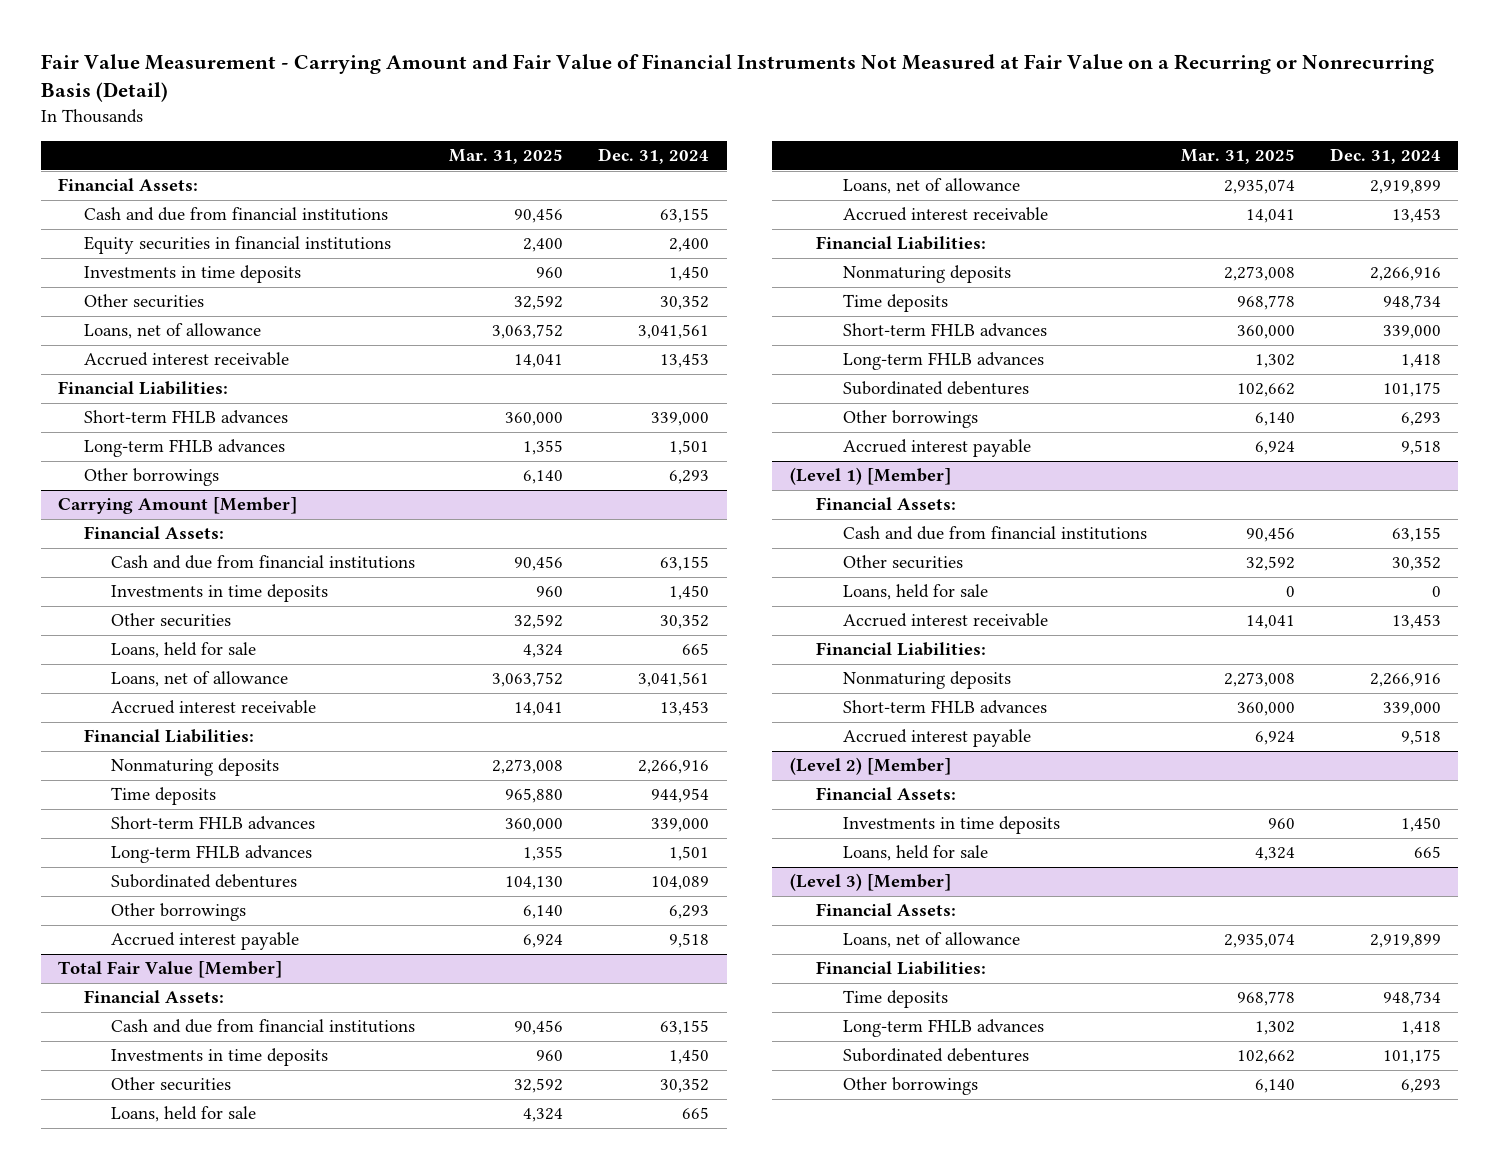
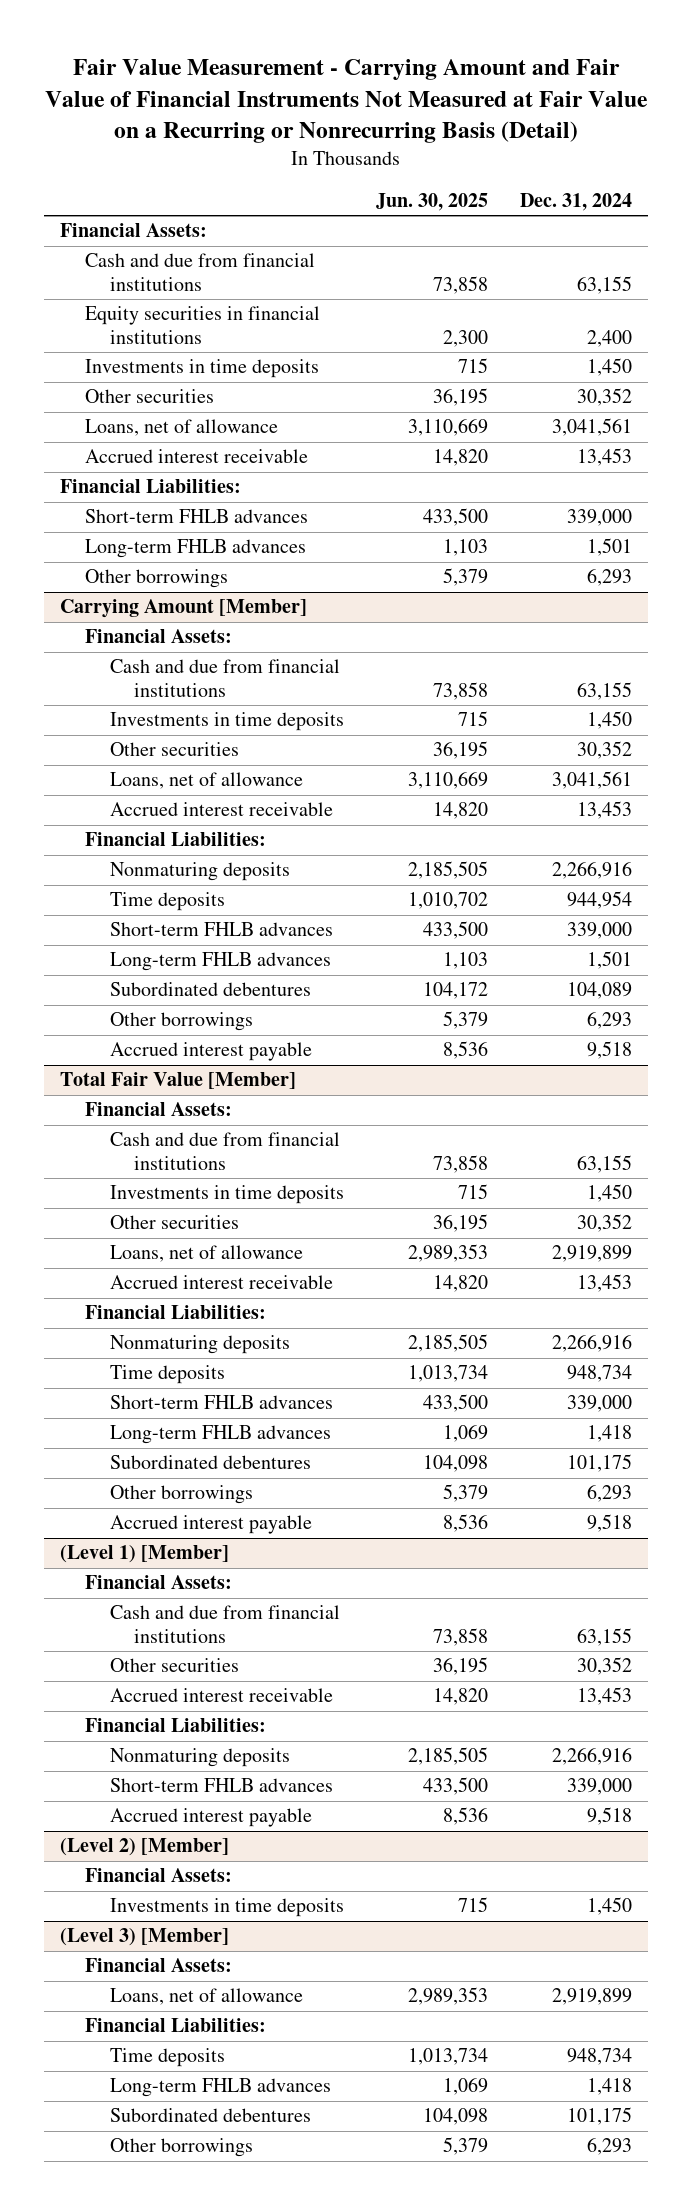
[449,149,564,165] Mar. 31, 2025 -> none
none -> [375,193,488,212] Jun. 30, 2025
[110,642,256,659] Loans, held for sale -> none
[110,1106,256,1123] Loans, held for sale -> none
[842,584,988,601] Loans, held for sale -> none
[842,845,988,862] Loans, held for sale -> none

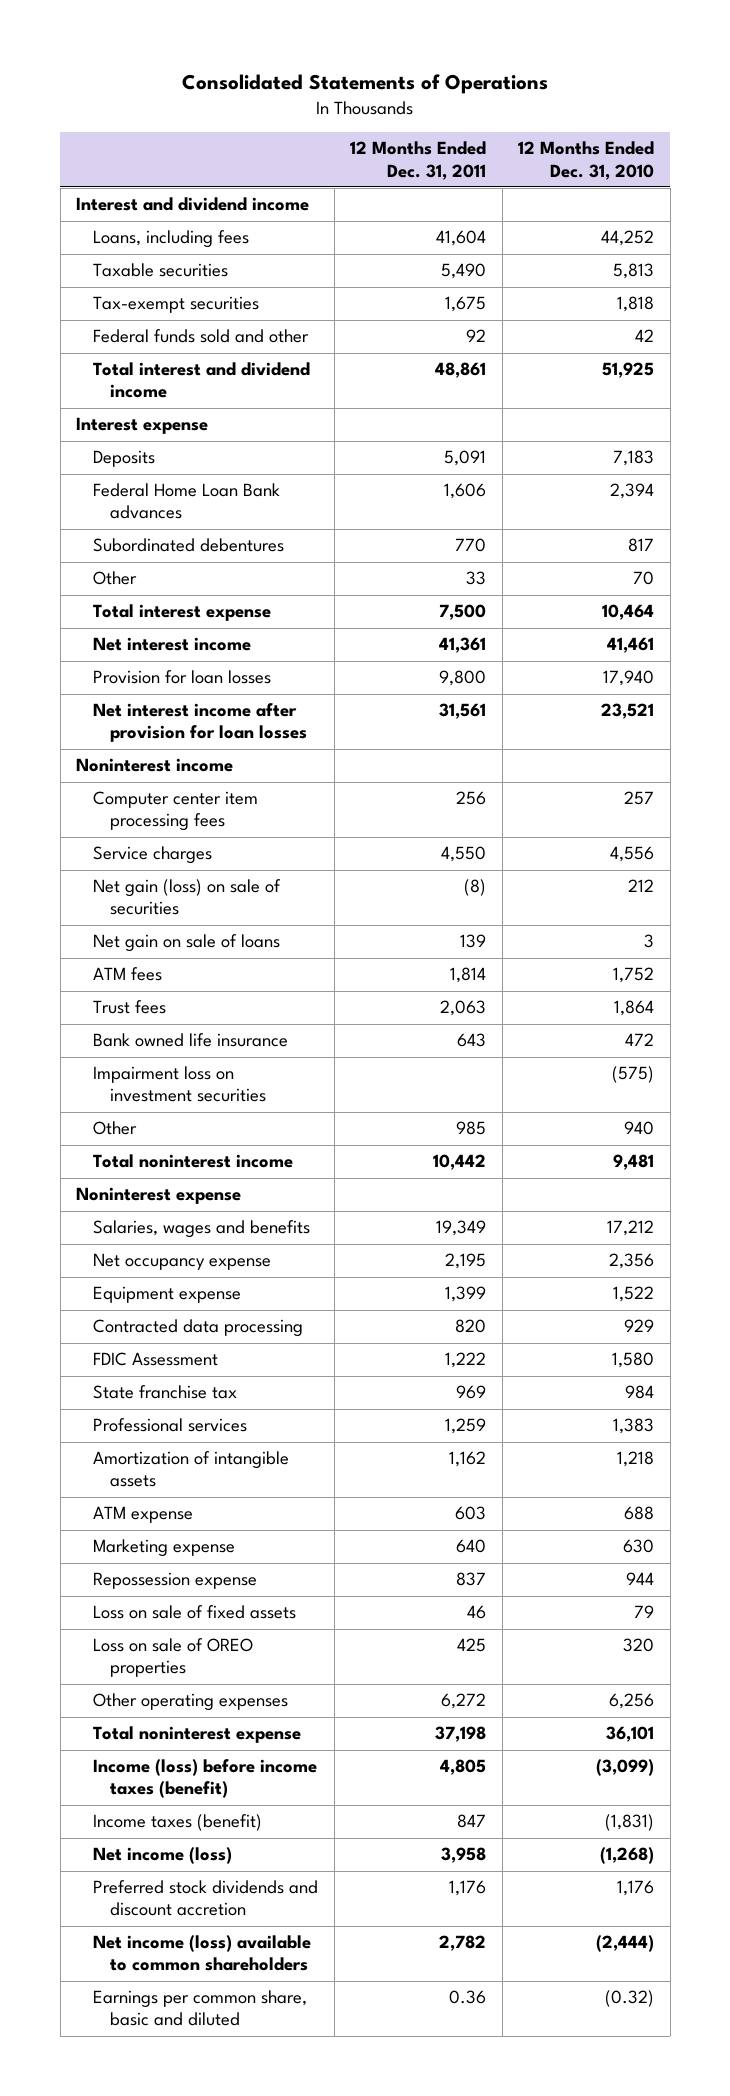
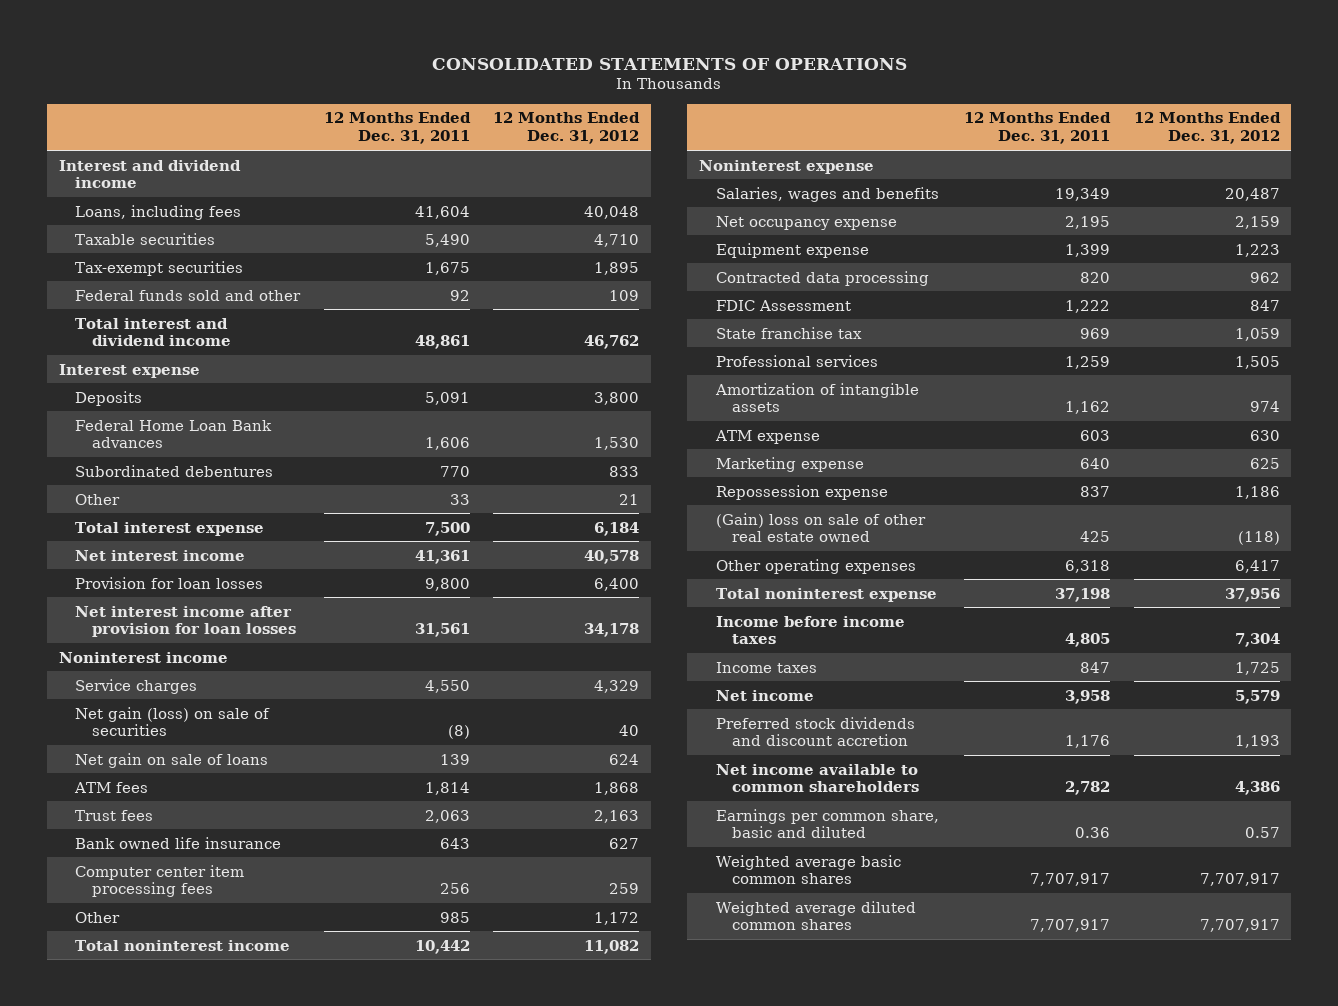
[182,73,549,94] Consolidated Statements of Operations -> [432,57,908,70] CONSOLIDATED STATEMENTS OF OPERATIONS
[518,141,655,180] 12 Months Ended Dec. 31, 2010 -> none
none -> [493,112,641,145] 12 Months Ended Dec. 31, 2012
[92,1066,266,1103] Impairment loss on investment securities -> none
[92,791,258,832] Computer center item processing fees -> [75,864,245,898] Computer center item processing fees
[92,1605,296,1620] Loss on sale of fixed assets -> none
[92,1638,253,1678] Loss on sale of OREO properties -> [715,512,926,543] (Gain) loss on sale of other real estate owned
[441,1693,487,1710] 6,272 -> [1065,559,1111,573] 6,318
[92,1759,317,1799] Income (loss) before income taxes (benefit) -> [715,615,905,645] Income before income taxes
[92,1814,262,1832] Income taxes (benefit) -> [715,661,817,673] Income taxes
[92,1847,232,1865] Net income (loss) -> [715,689,814,701] Net income
[92,1935,311,1972] Net income (loss) available to common shareholders -> [715,763,920,793] Net income available to common shareholders
none -> [715,854,901,885] Weighted average basic common shares
none -> [715,900,916,931] Weighted average diluted common shares

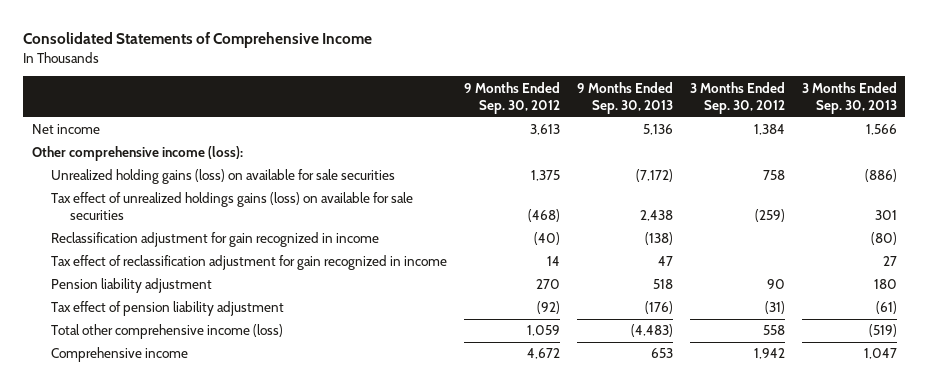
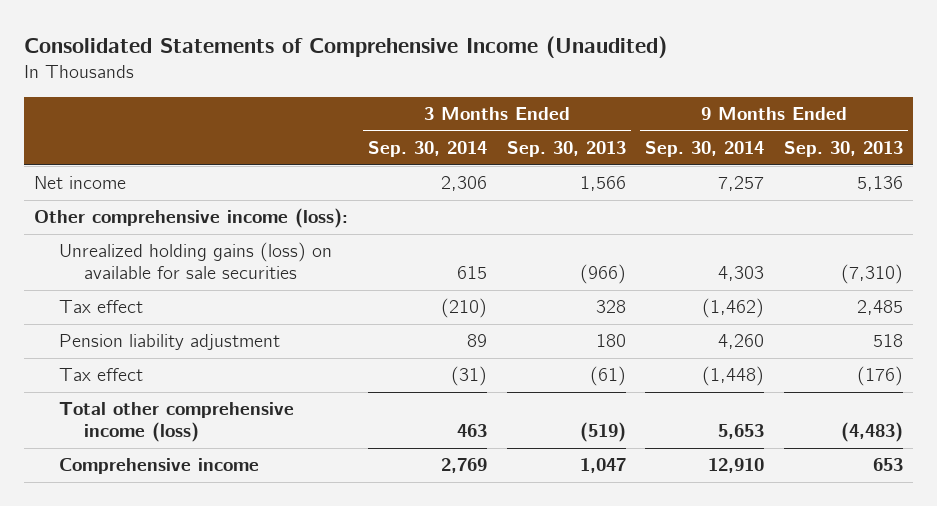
[23,32,373,49] Consolidated Statements of Comprehensive Income -> [24,36,668,59] Consolidated Statements of Comprehensive Income (Unaudited)
[463,81,560,114] 9 Months Ended Sep. 30, 2012 -> none
[689,81,785,114] 3 Months Ended Sep. 30, 2012 -> none
none -> [367,141,487,158] Sep. 30, 2014
none -> [645,141,765,158] Sep. 30, 2014
[50,192,413,221] Tax effect of unrealized holdings gains (loss) on available for sale securities -> none
[50,232,379,248] Reclassification adjustment for gain recognized in income -> none
[50,255,447,271] Tax effect of reclassification adjustment for gain recognized in income -> none
[635,169,673,183] (7,172) -> [841,264,904,285] (7,310)
[864,169,897,183] (886) -> [579,264,626,285] (966)
none -> [58,300,143,314] Tax effect
[50,301,284,317] Tax effect of pension liability adjustment -> [58,368,143,382] Tax effect

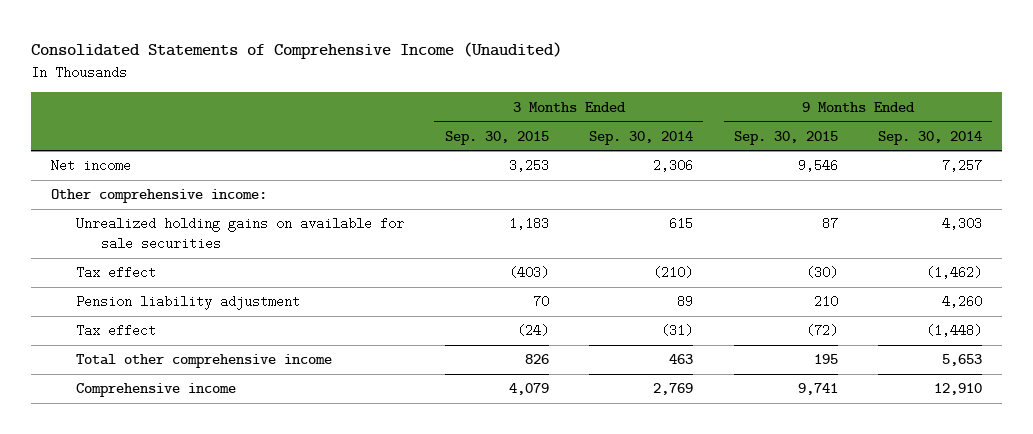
[506,141,626,158] Sep. 30, 2013 -> none
[784,141,904,158] Sep. 30, 2013 -> none
none -> [444,130,549,145] Sep. 30, 2015
none -> [733,130,838,145] Sep. 30, 2015
[34,208,349,229] Other comprehensive income (loss): -> [51,189,268,204] Other comprehensive income:
[58,242,332,280] Unrealized holding gains (loss) on available for sale securities -> [76,217,405,251] Unrealized holding gains on available for sale securities
[58,402,294,443] Total other comprehensive income (loss) -> [76,354,333,369] Total other comprehensive income

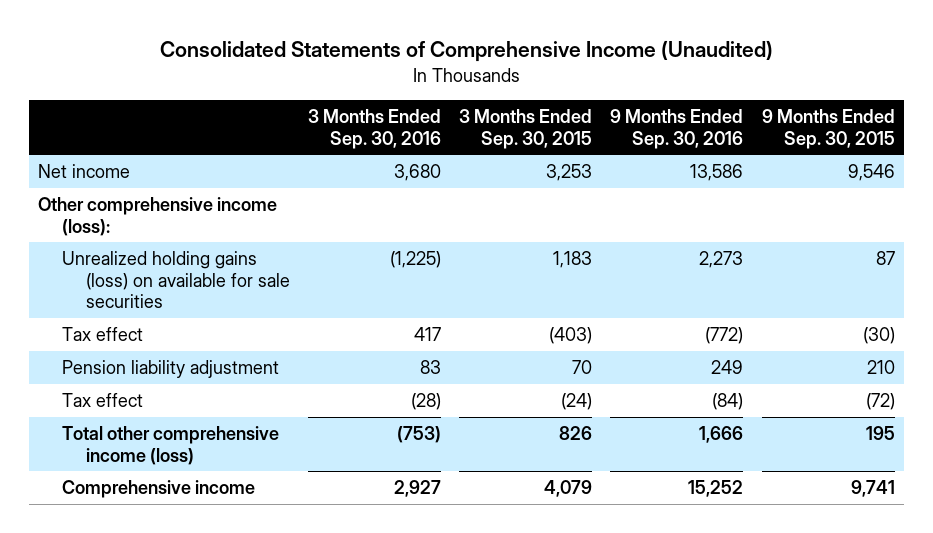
[589,130,694,145] Sep. 30, 2014 -> none
[878,130,983,145] Sep. 30, 2014 -> none
none -> [307,109,441,149] 3 Months Ended Sep. 30, 2016
none -> [610,109,744,149] 9 Months Ended Sep. 30, 2016
[51,189,268,204] Other comprehensive income: -> [38,196,278,236] Other comprehensive income (loss):
[76,217,405,251] Unrealized holding gains on available for sale securities -> [61,250,290,309] Unrealized holding gains (loss) on available for sale securities
[76,354,333,369] Total other comprehensive income -> [61,425,279,465] Total other comprehensive income (loss)

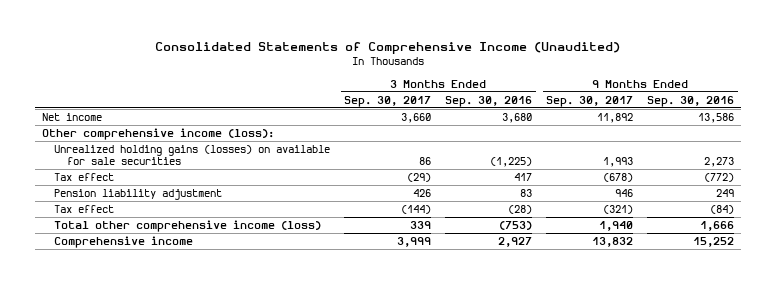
[459,109,593,149] 3 Months Ended Sep. 30, 2015 -> none
[761,109,895,149] 9 Months Ended Sep. 30, 2015 -> none
none -> [344,95,432,107] Sep. 30, 2017
none -> [546,95,634,107] Sep. 30, 2017
[61,250,290,309] Unrealized holding gains (loss) on available for sale securities -> [54,144,331,166] Unrealized holding gains (losses) on available for sale securities

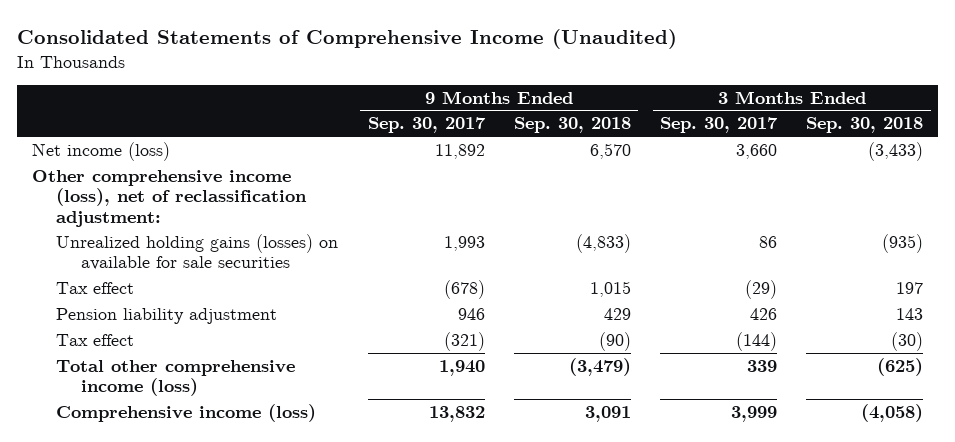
[445,95,533,107] Sep. 30, 2016 -> none
[647,95,735,107] Sep. 30, 2016 -> none
none -> [513,117,631,134] Sep. 30, 2018
none -> [806,117,924,134] Sep. 30, 2018
[41,112,102,121] Net income -> [31,141,170,161] Net income (loss)
[41,127,274,140] Other comprehensive income (loss): -> [31,169,308,227] Other comprehensive income (loss), net of reclassification adjustment:
[54,235,194,248] Comprehensive income -> [56,403,317,422] Comprehensive income (loss)

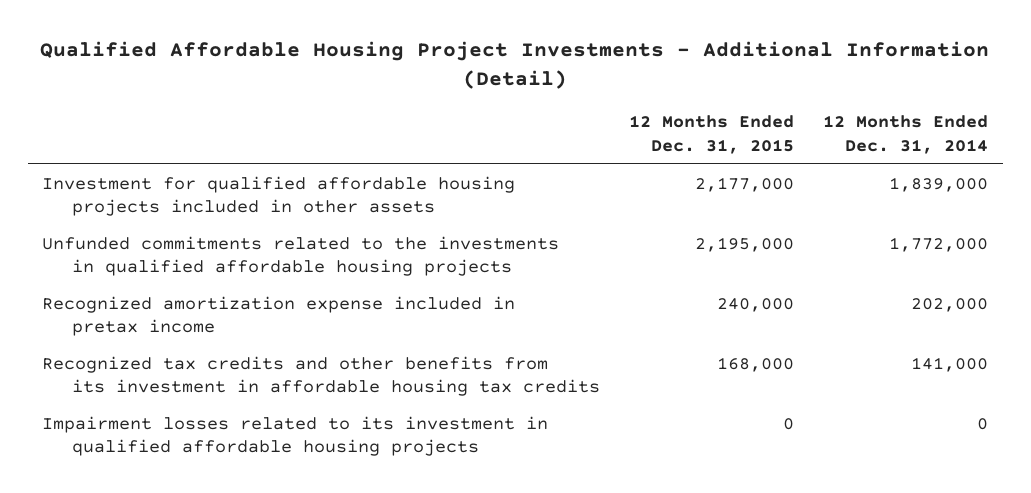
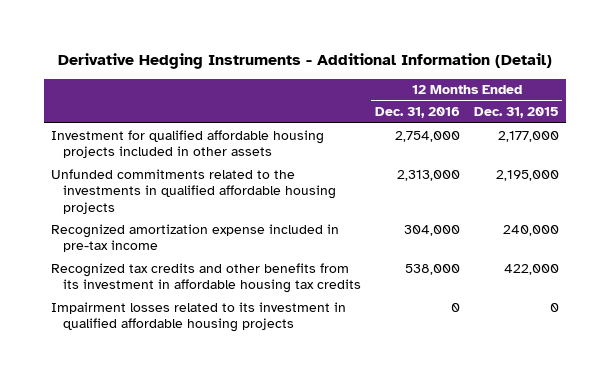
[40,41,990,90] Qualified Affordable Housing Project Investments - Additional Information (Detail) -> [57,53,552,70] Derivative Hedging Instruments - Additional Information (Detail)
[823,115,989,154] 12 Months Ended Dec. 31, 2014 -> none
none -> [374,107,460,119] Dec. 31, 2016
[42,295,516,337] Recognized amortization expense included in pretax income -> [51,223,340,253] Recognized amortization expense included in pre-tax income
[717,356,795,372] 168,000 -> [503,263,559,275] 422,000

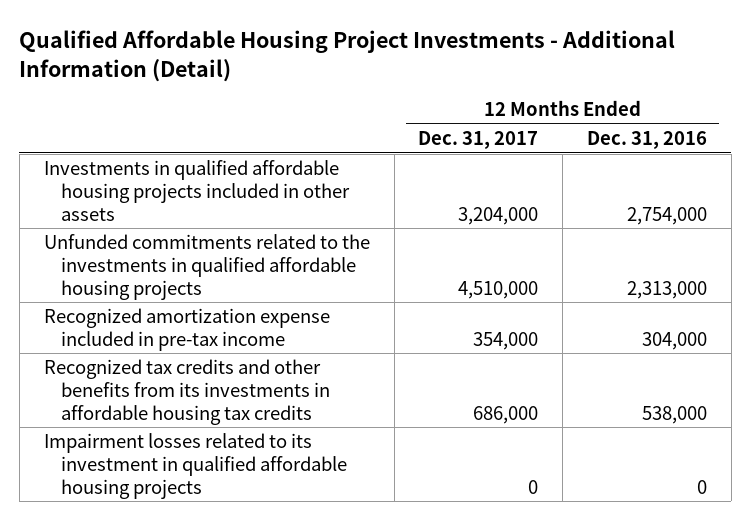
[57,53,552,70] Derivative Hedging Instruments - Additional Information (Detail) -> [19,30,676,82] Qualified Affordable Housing Project Investments - Additional Information (Detail)
[473,107,559,119] Dec. 31, 2015 -> none
none -> [418,130,539,149] Dec. 31, 2017
[51,129,325,159] Investment for qualified affordable housing projects included in other assets -> [43,160,350,221] Investments in qualified affordable housing projects included in other assets
[51,262,362,294] Recognized tax credits and other benefits from its investment in affordable housing tax credits -> [43,359,330,425] Recognized tax credits and other benefits from its investments in affordable housing tax credits

